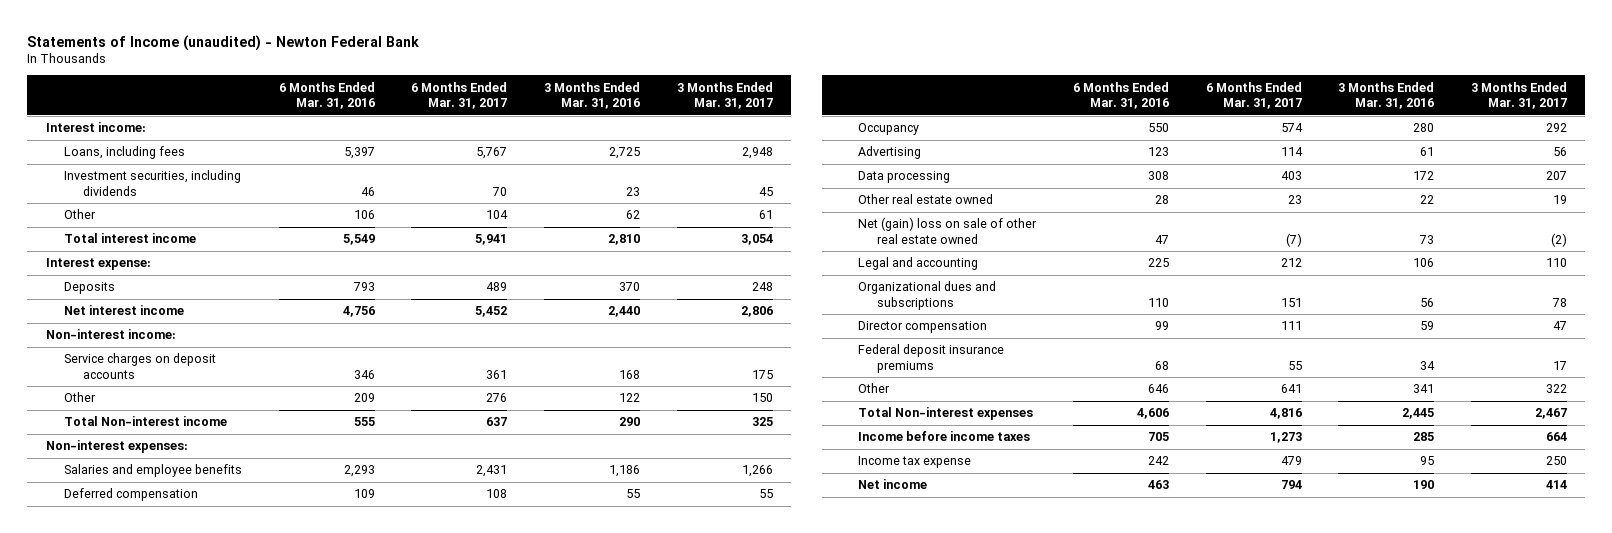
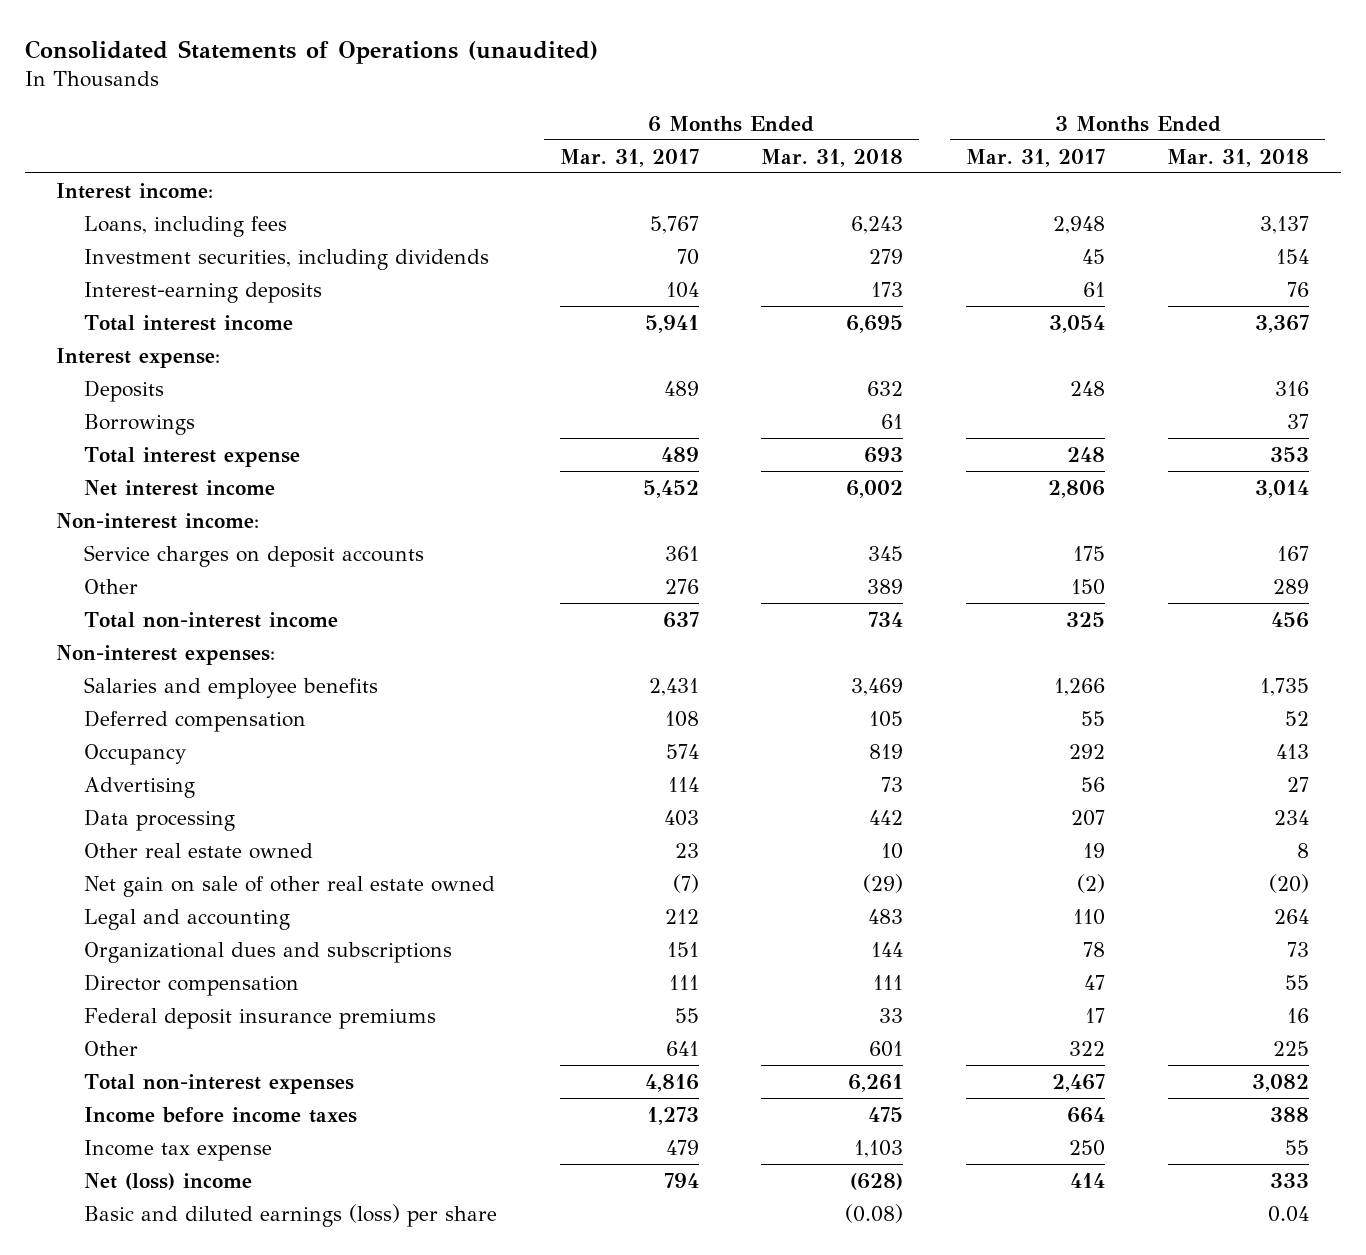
[27,34,420,51] Statements of Income (unaudited) - Newton Federal Bank -> [24,39,598,64] Consolidated Statements of Operations (unaudited)
[278,81,375,110] 6 Months Ended Mar. 31, 2016 -> none
[543,81,640,110] 3 Months Ended Mar. 31, 2016 -> none
none -> [761,148,904,167] Mar. 31, 2018
none -> [1167,148,1310,167] Mar. 31, 2018
[64,209,97,220] Other -> [83,281,322,303] Interest-earning deposits
none -> [83,413,195,435] Borrowings
none -> [83,446,300,467] Total interest expense
[64,416,228,427] Total Non-interest income -> [83,611,338,628] Total non-interest income
[858,217,1038,244] Net (gain) loss on sale of other real estate owned -> [83,875,495,897] Net gain on sale of other real estate owned
[858,407,1034,421] Total Non-interest expenses -> [83,1073,354,1094] Total non-interest expenses
[858,479,928,490] Net income -> [83,1172,252,1190] Net (loss) income
none -> [83,1203,497,1227] Basic and diluted earnings (loss) per share

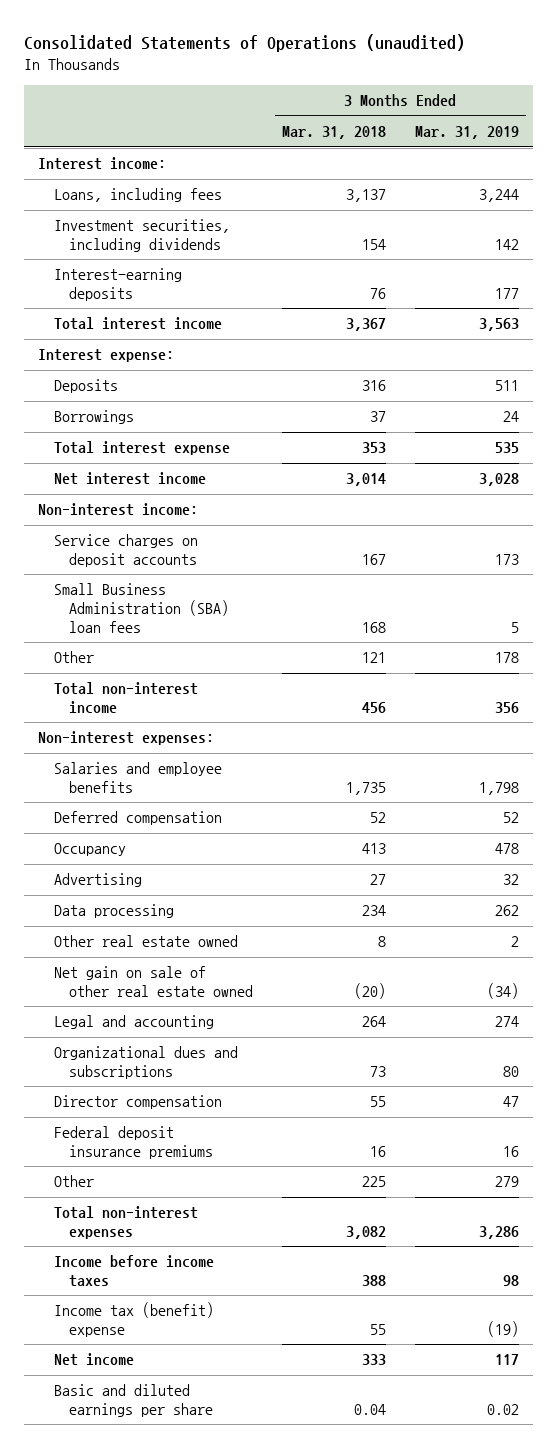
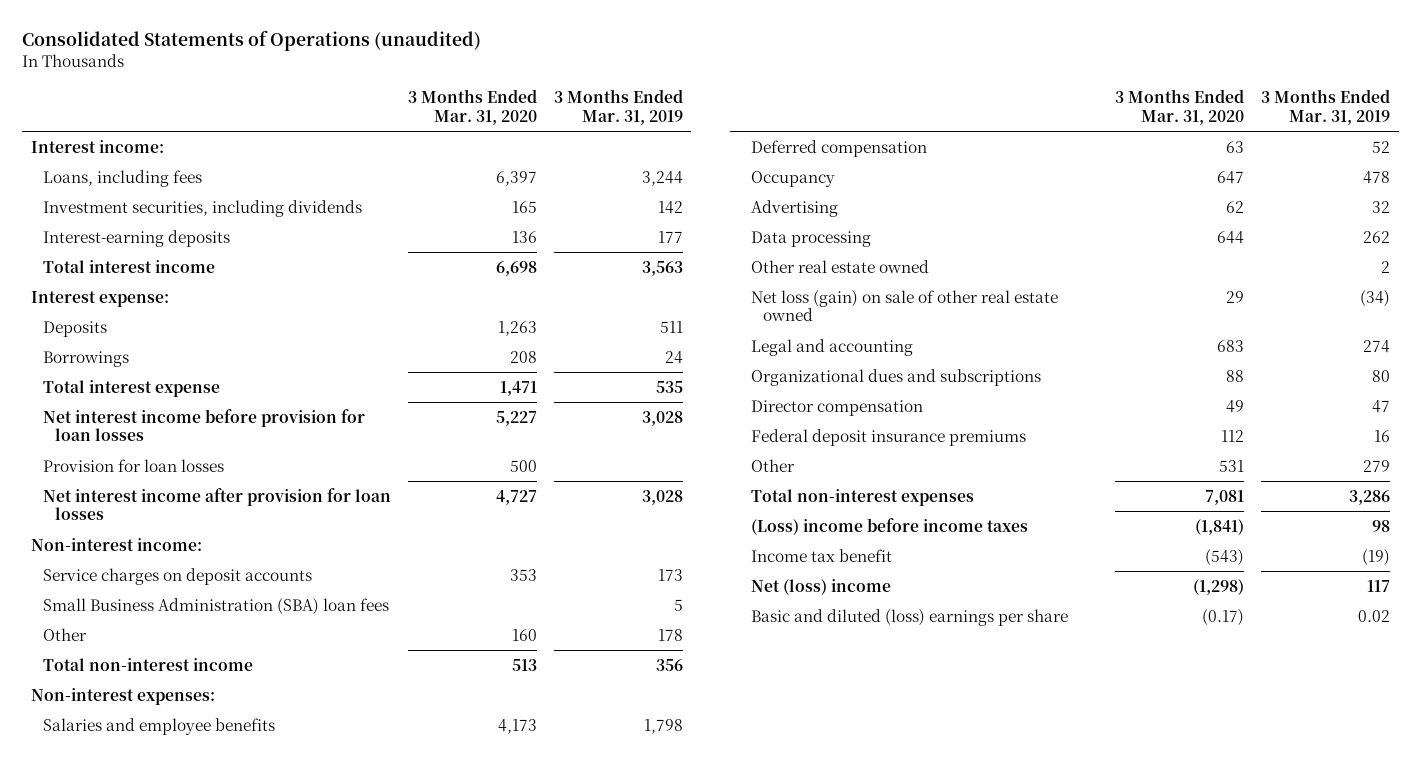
[281,126,386,140] Mar. 31, 2018 -> none
none -> [407,88,537,125] 3 Months Ended Mar. 31, 2020
[53,472,206,486] Net interest income -> [43,408,366,442] Net interest income before provision for loan losses
none -> [43,458,225,472] Provision for loan losses
none -> [43,487,392,521] Net interest income after provision for loan losses
[53,966,254,998] Net gain on sale of other real estate owned -> [750,289,1058,322] Net loss (gain) on sale of other real estate owned
[53,1255,214,1288] Income before income taxes -> [750,517,1028,535] (Loss) income before income taxes
[53,1302,214,1338] Income tax (benefit) expense -> [750,548,892,562] Income tax benefit
[53,1353,134,1367] Net income -> [750,578,891,595] Net (loss) income
[53,1384,214,1418] Basic and diluted earnings per share -> [750,608,1068,626] Basic and diluted (loss) earnings per share

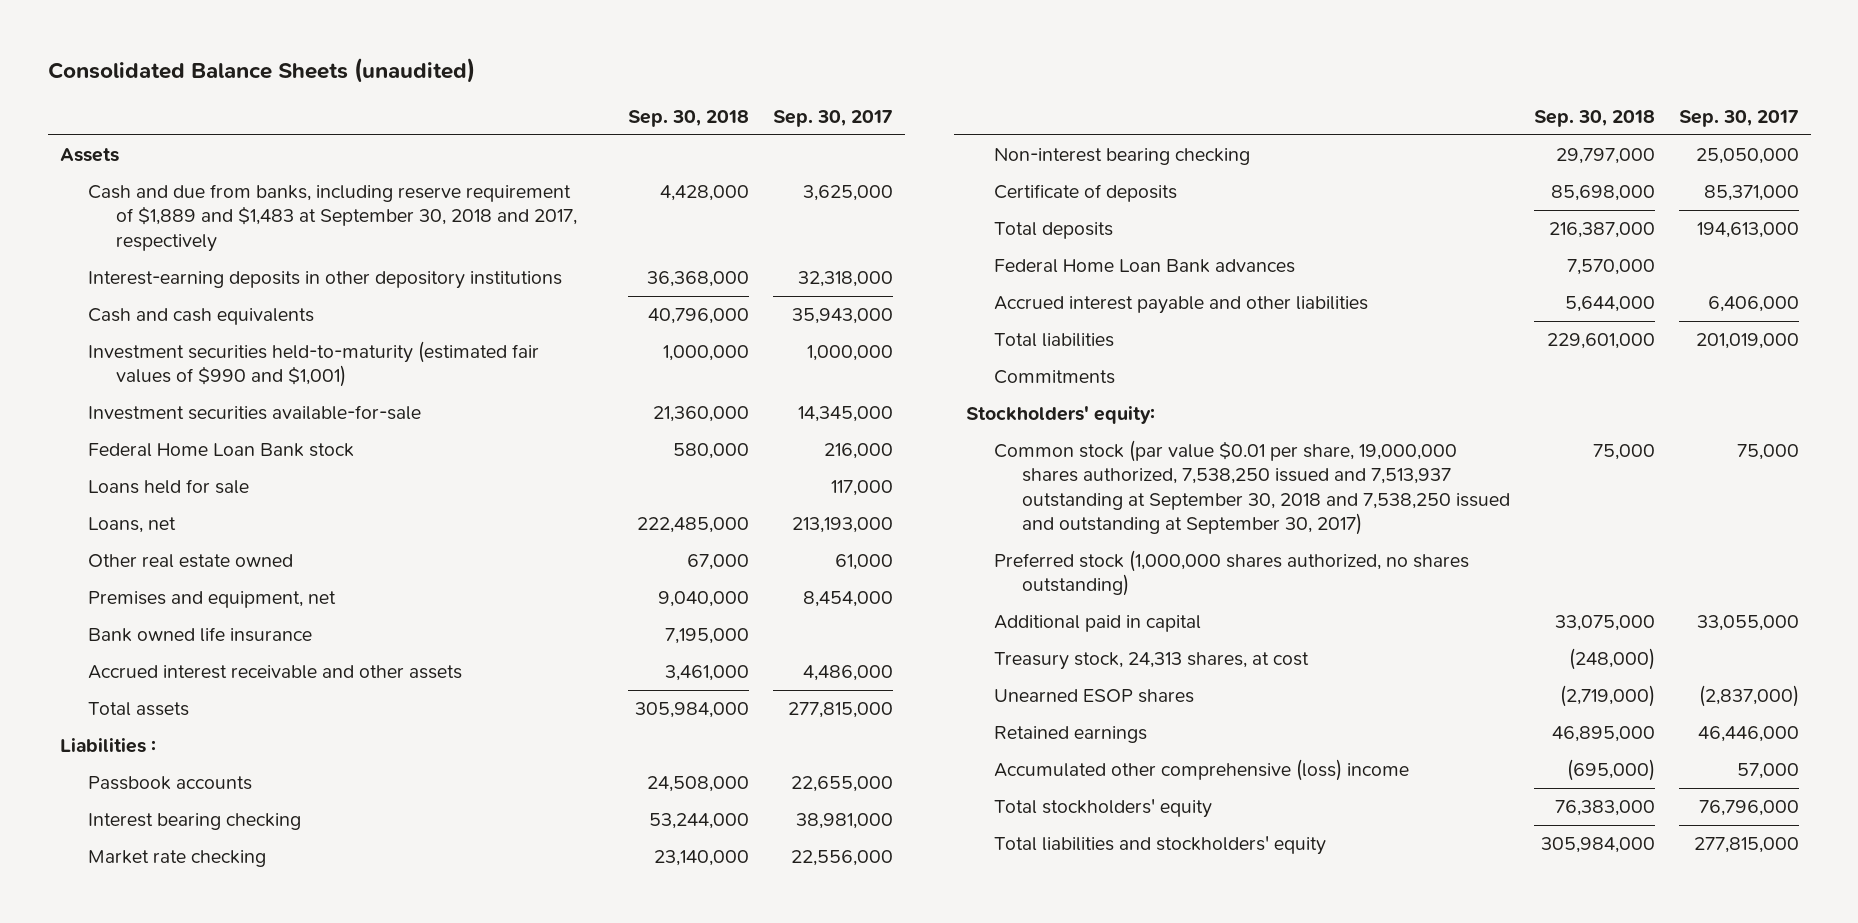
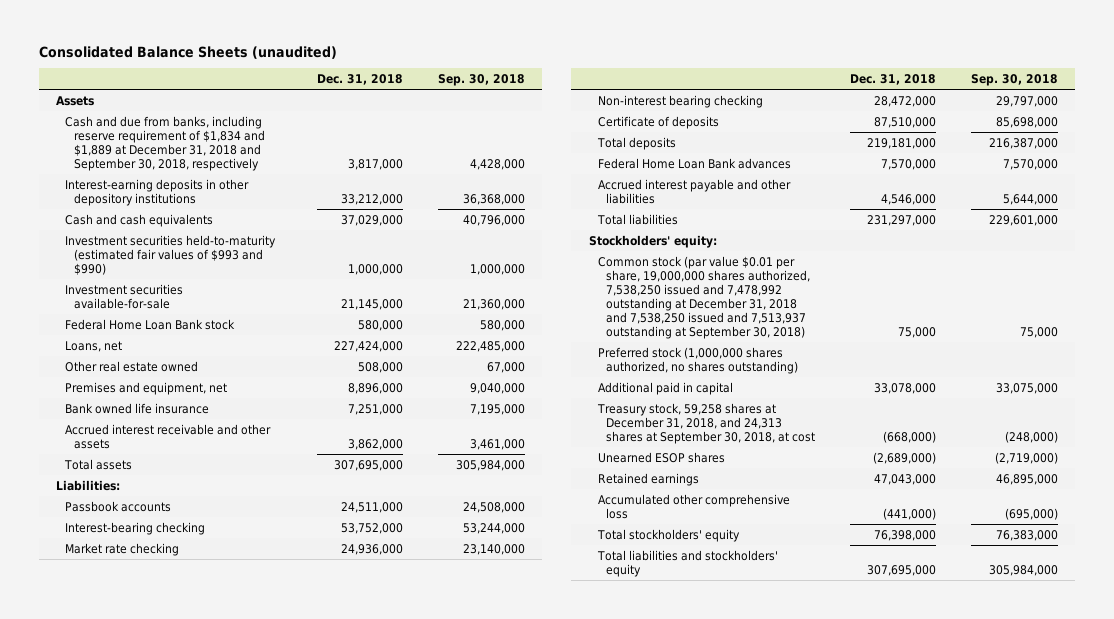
[772,109,893,127] Sep. 30, 2017 -> none
none -> [317,74,404,86] Dec. 31, 2018
[87,184,577,252] Cash and due from banks, including reserve requirement of $1,889 and $1,483 at September 30, 2018 and 2017, respectively -> [64,115,265,171] Cash and due from banks, including reserve requirement of $1,834 and $1,889 at December 31, 2018 and September 30, 2018, respectively
[87,341,539,388] Investment securities held-to-maturity (estimated fair values of $990 and $1,001) -> [64,234,276,275] Investment securities held-to-maturity (estimated fair values of $993 and $990)
[87,479,249,495] Loans held for sale -> none
[59,738,156,754] Liabilities : -> [56,479,121,491] Liabilities:
[87,813,301,831] Interest bearing checking -> [64,521,205,535] Interest-bearing checking
[993,370,1115,385] Commitments -> none
[993,440,1510,535] Common stock (par value $0.01 per share, 19,000,000 shares authorized, 7,538,250 issued and 7,513,937 outstanding at September 30, 2018 and 7,538,250 issued and outstanding at September 30, 2017) -> [597,255,811,339] Common stock (par value $0.01 per share, 19,000,000 shares authorized, 7,538,250 issued and 7,478,992 outstanding at December 31, 2018 and 7,538,250 issued and 7,513,937 outstanding at September 30, 2018)
[993,652,1309,671] Treasury stock, 24,313 shares, at cost -> [596,402,816,444] Treasury stock, 59,258 shares at December 31, 2018, and 24,313 shares at September 30, 2018, at cost
[993,759,1409,782] Accumulated other comprehensive (loss) income -> [597,493,790,519] Accumulated other comprehensive loss

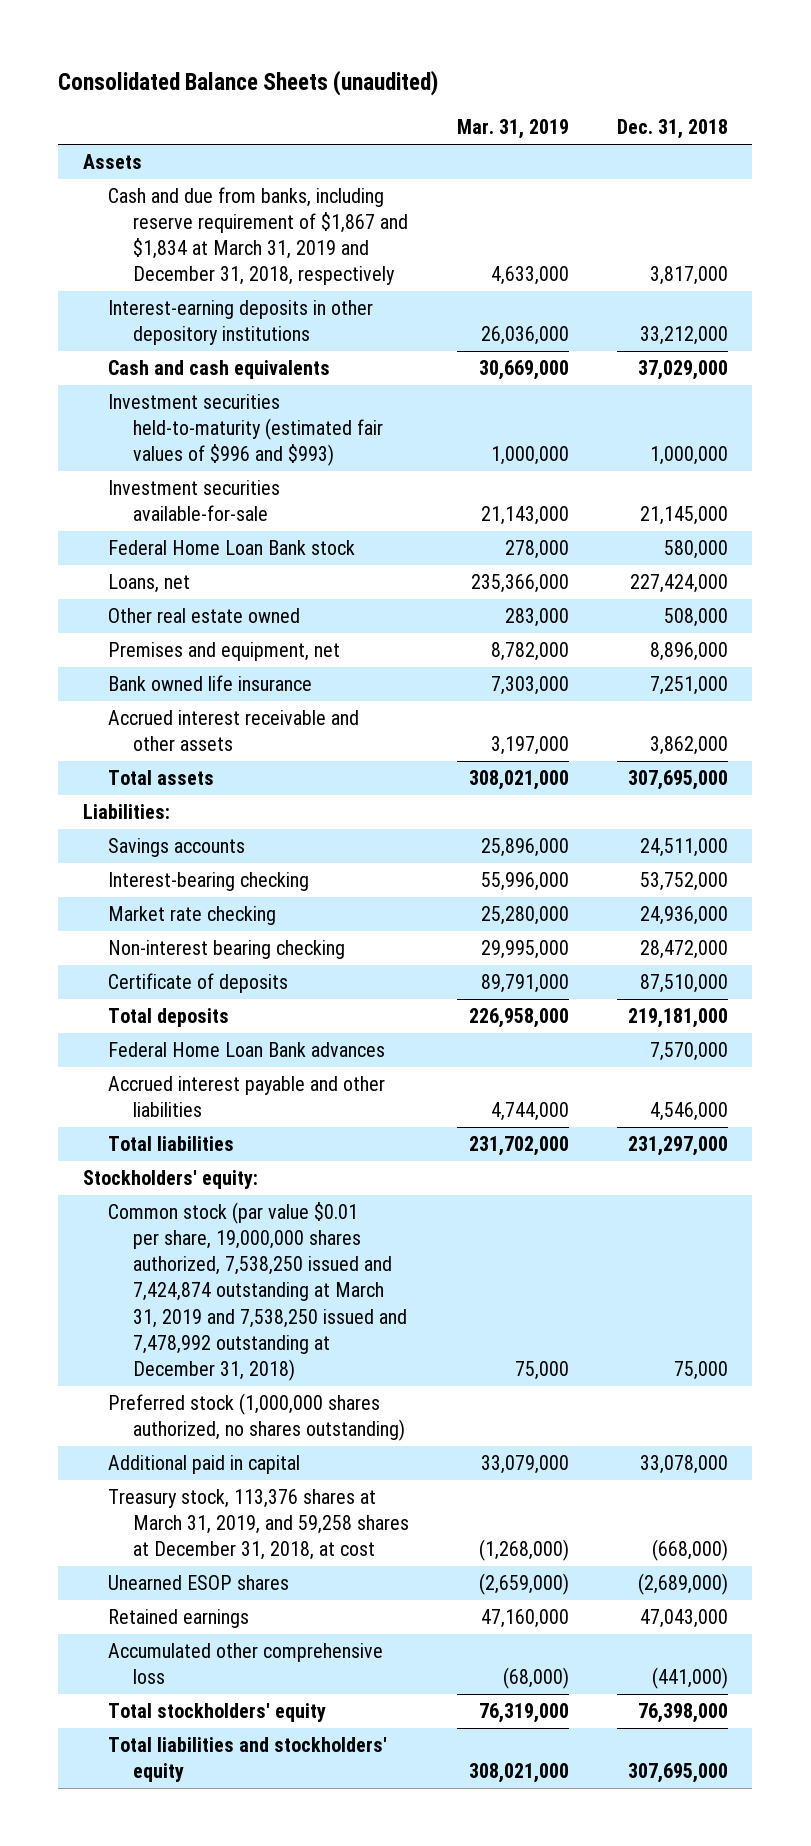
[438,74,526,87] Sep. 30, 2018 -> none
none -> [456,119,569,140] Mar. 31, 2019
[64,115,265,171] Cash and due from banks, including reserve requirement of $1,834 and $1,889 at December 31, 2018 and September 30, 2018, respectively -> [107,187,408,286] Cash and due from banks, including reserve requirement of $1,867 and $1,834 at March 31, 2019 and December 31, 2018, respectively
[64,234,276,275] Investment securities held-to-maturity (estimated fair values of $993 and $990) -> [107,394,383,467] Investment securities held-to-maturity (estimated fair values of $996 and $993)
[64,500,171,512] Passbook accounts -> [107,838,245,858] Savings accounts
[597,255,811,339] Common stock (par value $0.01 per share, 19,000,000 shares authorized, 7,538,250 issued and 7,478,992 outstanding at December 31, 2018 and 7,538,250 issued and 7,513,937 outstanding at September 30, 2018) -> [107,1202,407,1381] Common stock (par value $0.01 per share, 19,000,000 shares authorized, 7,538,250 issued and 7,424,874 outstanding at March 31, 2019 and 7,538,250 issued and 7,478,992 outstanding at December 31, 2018)
[596,402,816,444] Treasury stock, 59,258 shares at December 31, 2018, and 24,313 shares at September 30, 2018, at cost -> [107,1489,409,1561] Treasury stock, 113,376 shares at March 31, 2019, and 59,258 shares at December 31, 2018, at cost

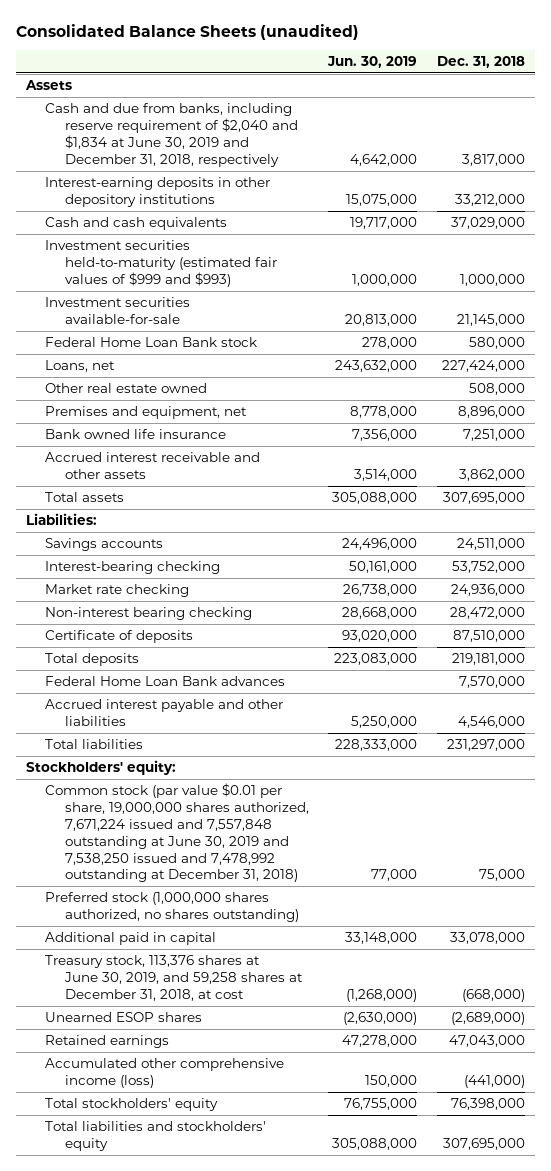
[456,119,569,140] Mar. 31, 2019 -> none
none -> [327,56,418,69] Jun. 30, 2019
[107,187,408,286] Cash and due from banks, including reserve requirement of $1,867 and $1,834 at March 31, 2019 and December 31, 2018, respectively -> [45,103,298,167] Cash and due from banks, including reserve requirement of $2,040 and $1,834 at June 30, 2019 and December 31, 2018, respectively
[107,394,383,467] Investment securities held-to-maturity (estimated fair values of $996 and $993) -> [45,240,277,287] Investment securities held-to-maturity (estimated fair values of $999 and $993)
[107,1202,407,1381] Common stock (par value $0.01 per share, 19,000,000 shares authorized, 7,538,250 issued and 7,424,874 outstanding at March 31, 2019 and 7,538,250 issued and 7,478,992 outstanding at December 31, 2018) -> [45,783,309,883] Common stock (par value $0.01 per share, 19,000,000 shares authorized, 7,671,224 issued and 7,557,848 outstanding at June 30, 2019 and 7,538,250 issued and 7,478,992 outstanding at December 31, 2018)
[107,1489,409,1561] Treasury stock, 113,376 shares at March 31, 2019, and 59,258 shares at December 31, 2018, at cost -> [45,955,303,1001] Treasury stock, 113,376 shares at June 30, 2019, and 59,258 shares at December 31, 2018, at cost
[107,1643,383,1685] Accumulated other comprehensive loss -> [45,1058,285,1088] Accumulated other comprehensive income (loss)

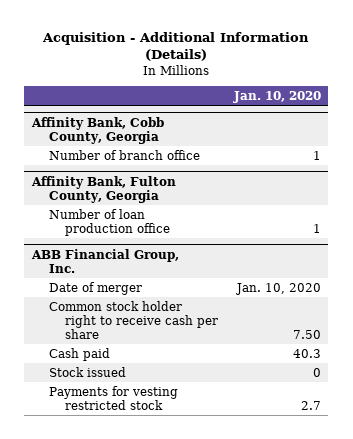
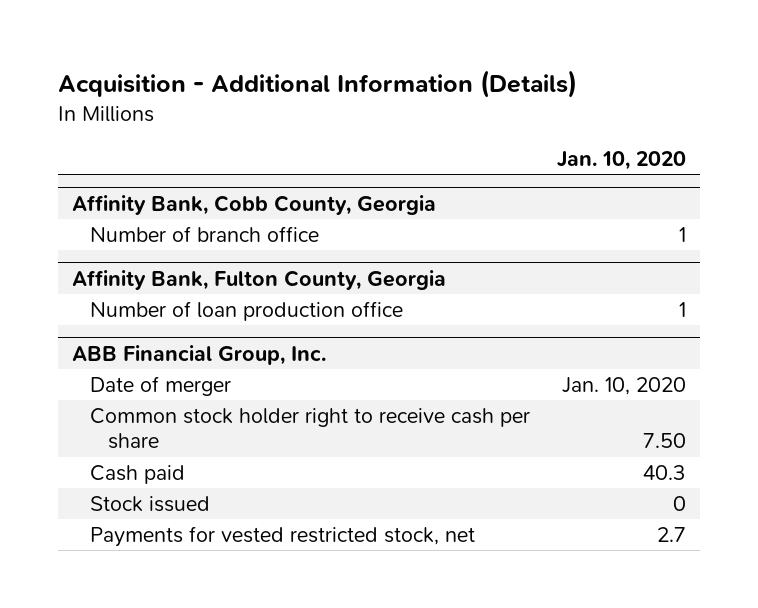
[48,385,178,410] Payments for vesting restricted stock -> [89,526,475,548] Payments for vested restricted stock, net

